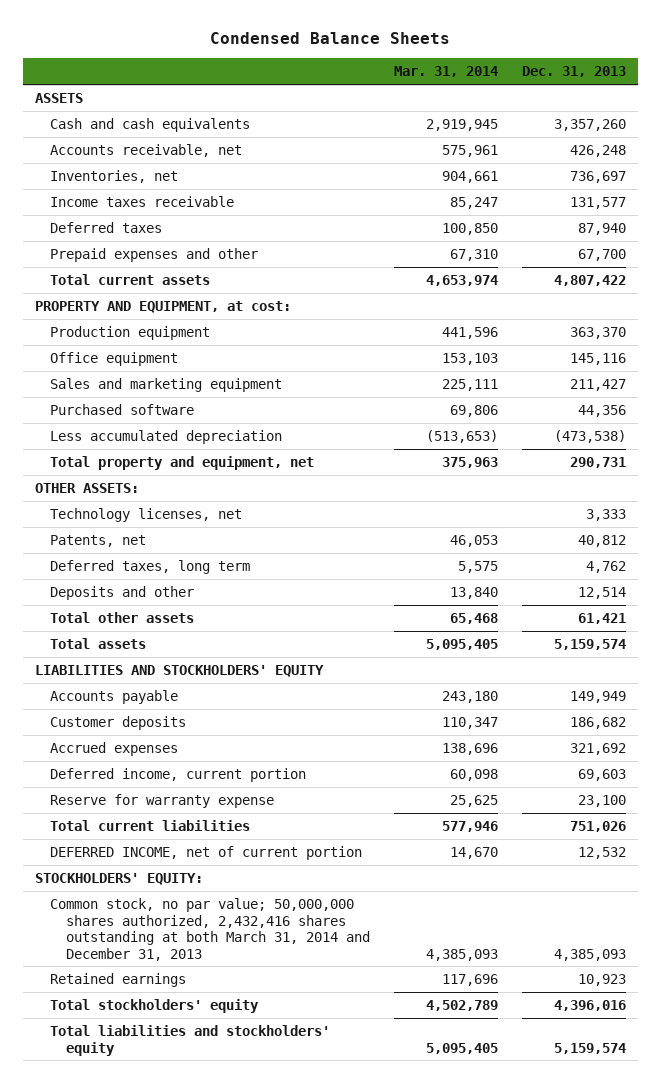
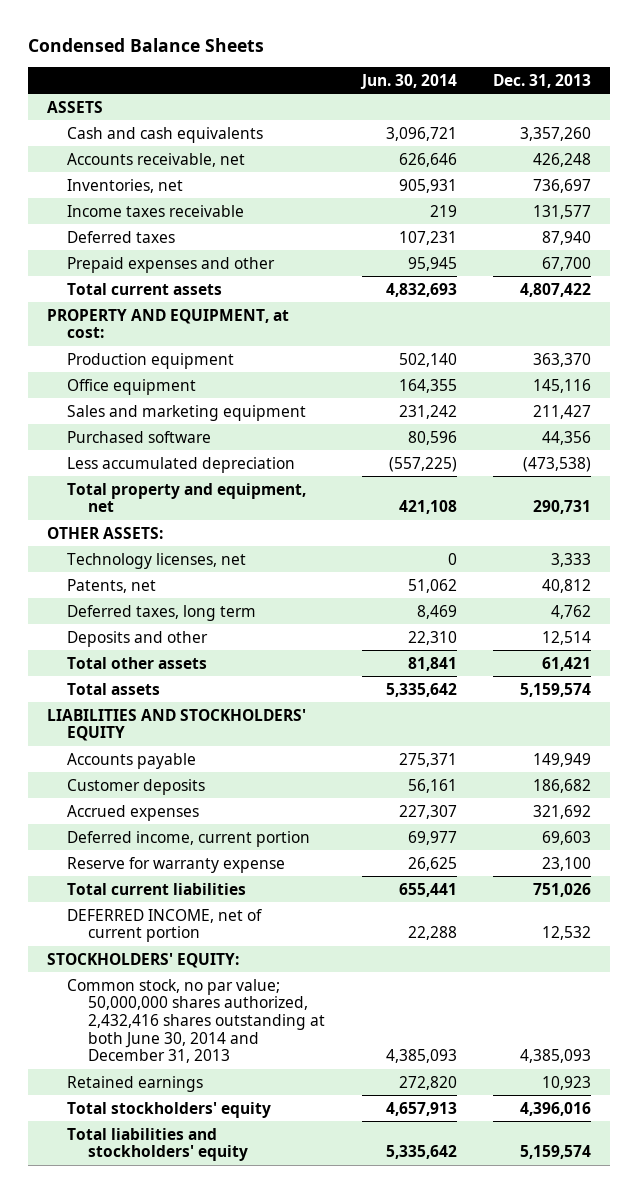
[393,66,498,78] Mar. 31, 2014 -> none
none -> [359,73,457,89] Jun. 30, 2014
[50,897,371,961] Common stock, no par value; 50,000,000 shares authorized, 2,432,416 shares outstanding at both March 31, 2014 and December 31, 2013 -> [67,978,325,1064] Common stock, no par value; 50,000,000 shares authorized, 2,432,416 shares outstanding at both June 30, 2014 and December 31, 2013

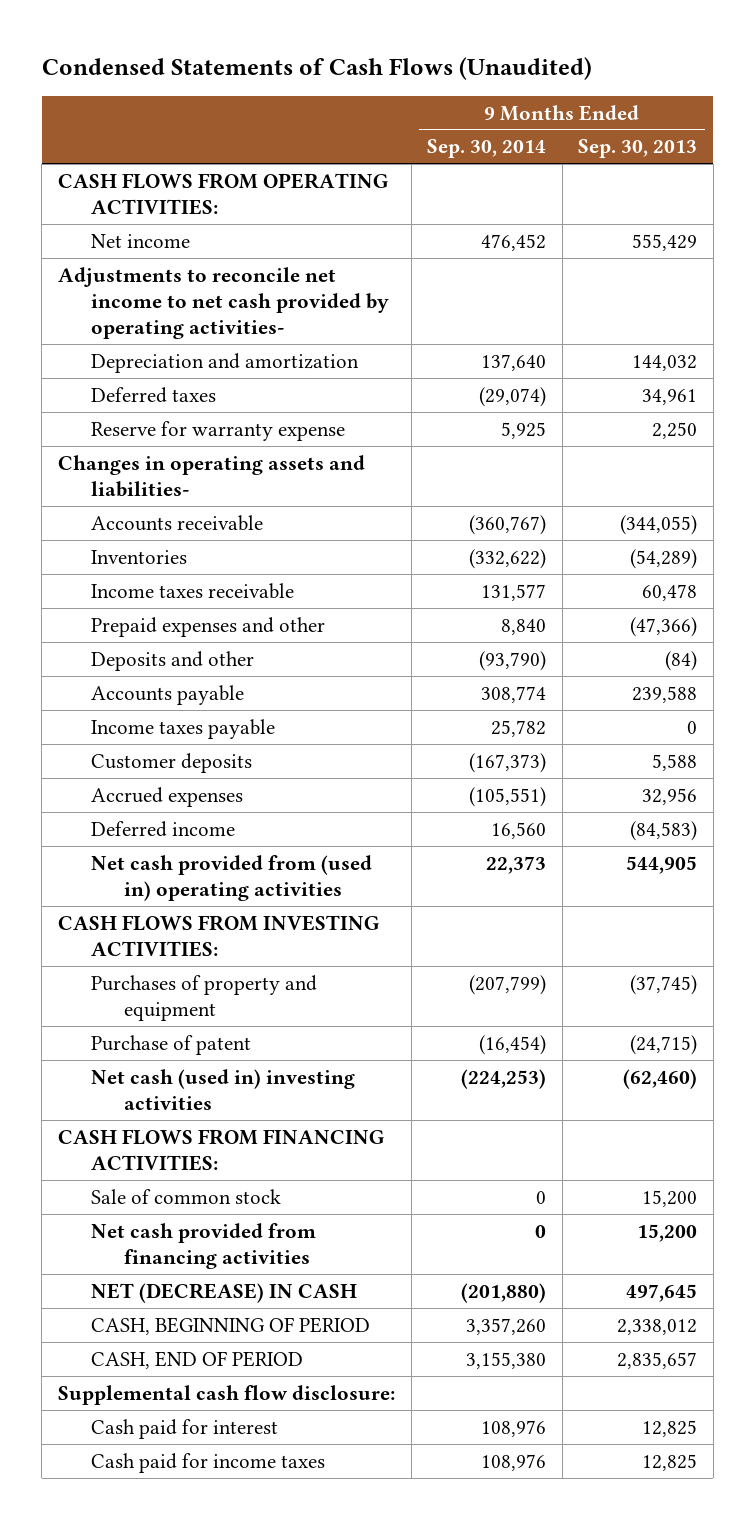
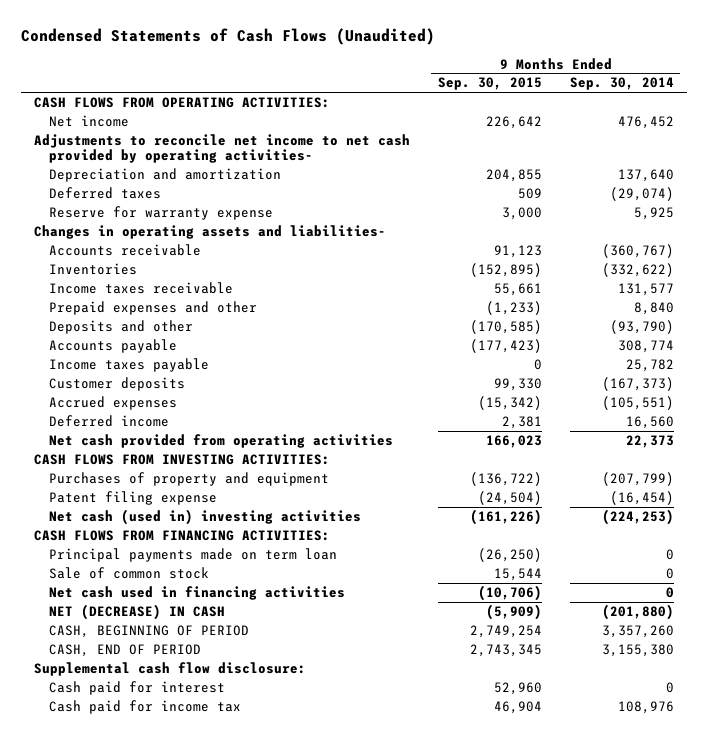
[578,139,698,159] Sep. 30, 2013 -> none
none -> [437,77,542,91] Sep. 30, 2015
[91,854,373,901] Net cash provided from (used in) operating activities -> [49,434,394,449] Net cash provided from operating activities
[91,1034,252,1055] Purchase of patent -> [49,491,218,506] Patent filing expense
none -> [49,548,338,563] Principal payments made on term loan
[91,1222,317,1269] Net cash provided from financing activities -> [49,586,346,601] Net cash used in financing activities
[481,1419,547,1437] 108,976 -> [665,682,674,694] 0
[91,1452,326,1473] Cash paid for income taxes -> [49,700,242,715] Cash paid for income tax

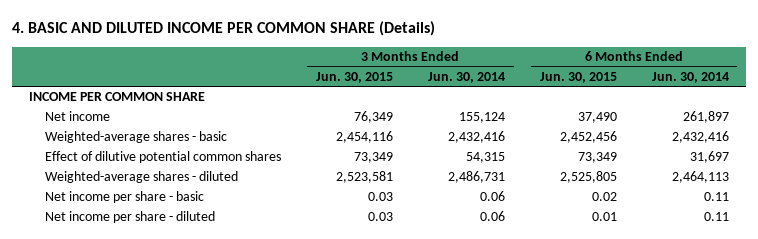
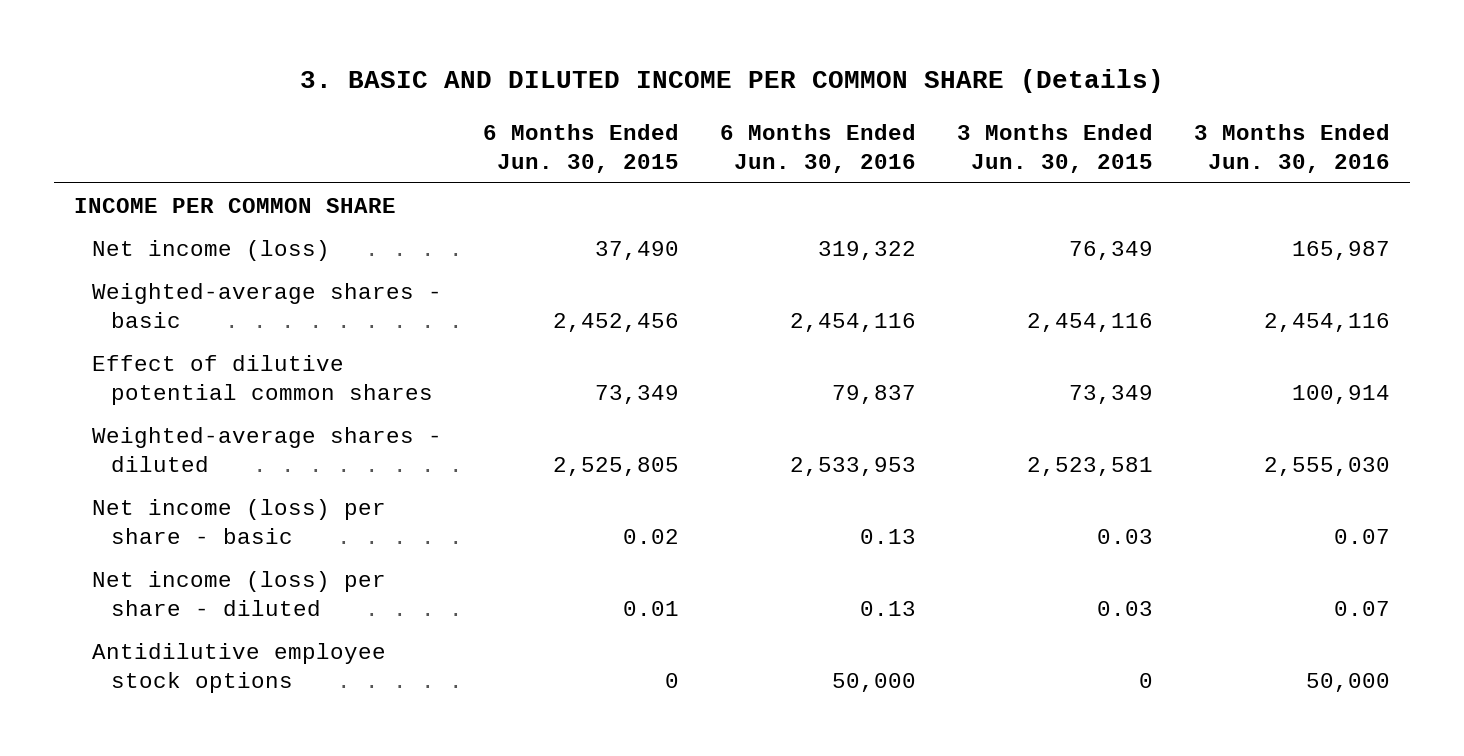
[11,21,435,37] 4. BASIC AND DILUTED INCOME PER COMMON SHARE (Details) -> [299,69,1164,94] 3. BASIC AND DILUTED INCOME PER COMMON SHARE (Details)
[427,71,505,83] Jun. 30, 2014 -> none
[651,71,729,83] Jun. 30, 2014 -> none
none -> [720,123,917,173] 6 Months Ended Jun. 30, 2016
none -> [1193,123,1390,173] 3 Months Ended Jun. 30, 2016
[44,111,110,122] Net income -> [92,239,331,261] Net income (loss)
[44,191,204,204] Net income per share - basic -> [92,498,387,545] Net income (loss) per share - basic
[44,211,215,224] Net income per share - diluted -> [92,570,387,617] Net income (loss) per share - diluted
none -> [92,642,387,694] Antidilutive employee stock options

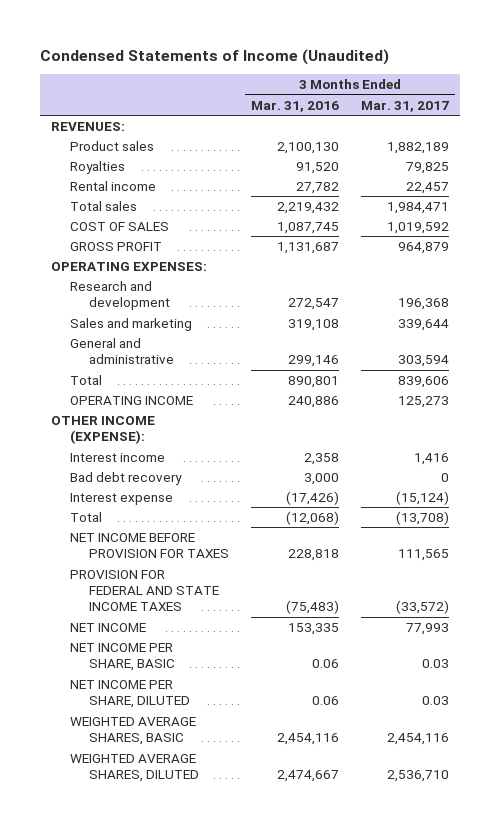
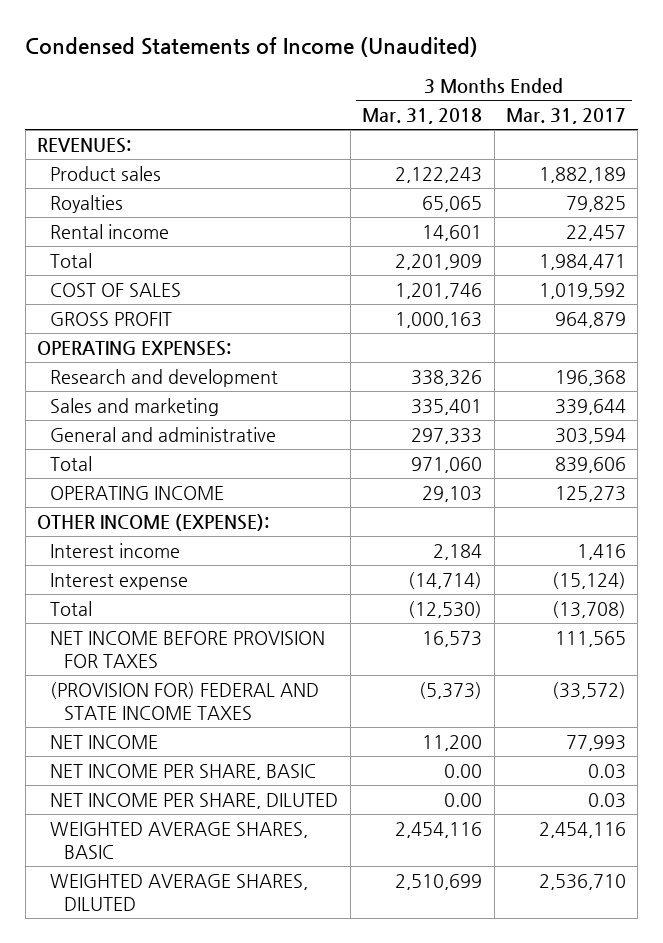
[250,100,339,112] Mar. 31, 2016 -> none
none -> [362,108,483,125] Mar. 31, 2018
[69,201,137,212] Total sales -> [50,252,93,268] Total
[69,472,182,486] Bad debt recovery -> none
[69,570,219,612] PROVISION FOR FEDERAL AND STATE INCOME TAXES -> [50,681,320,721] (PROVISION FOR) FEDERAL AND STATE INCOME TAXES

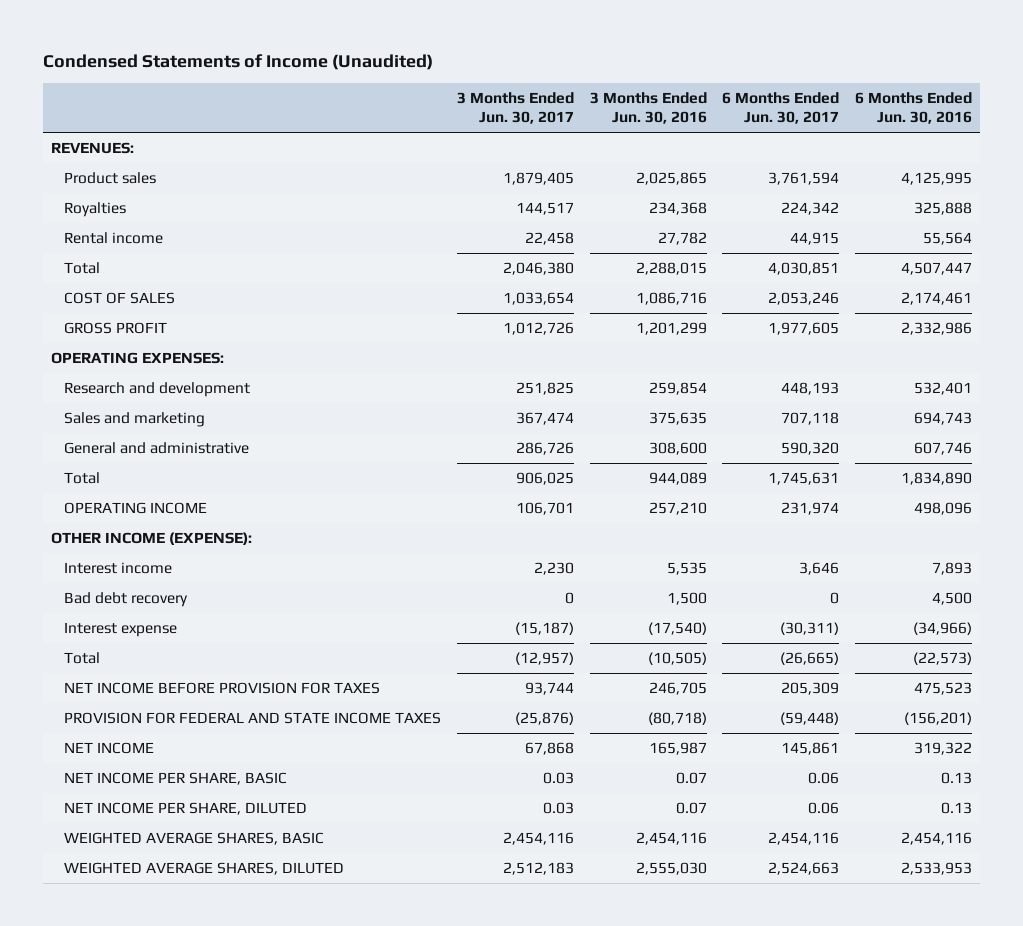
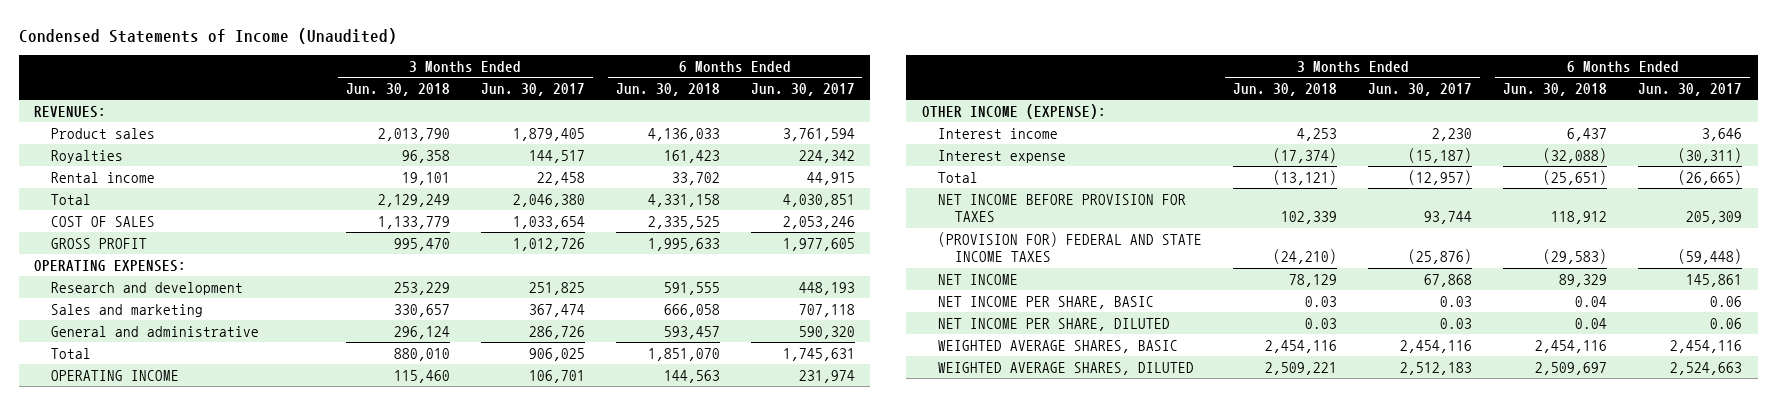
[589,91,707,125] 3 Months Ended Jun. 30, 2016 -> none
[855,91,973,125] 6 Months Ended Jun. 30, 2016 -> none
none -> [345,82,450,96] Jun. 30, 2018
none -> [615,82,720,96] Jun. 30, 2018
[64,592,189,608] Bad debt recovery -> none
[64,712,442,725] PROVISION FOR FEDERAL AND STATE INCOME TAXES -> [938,231,1203,263] (PROVISION FOR) FEDERAL AND STATE INCOME TAXES

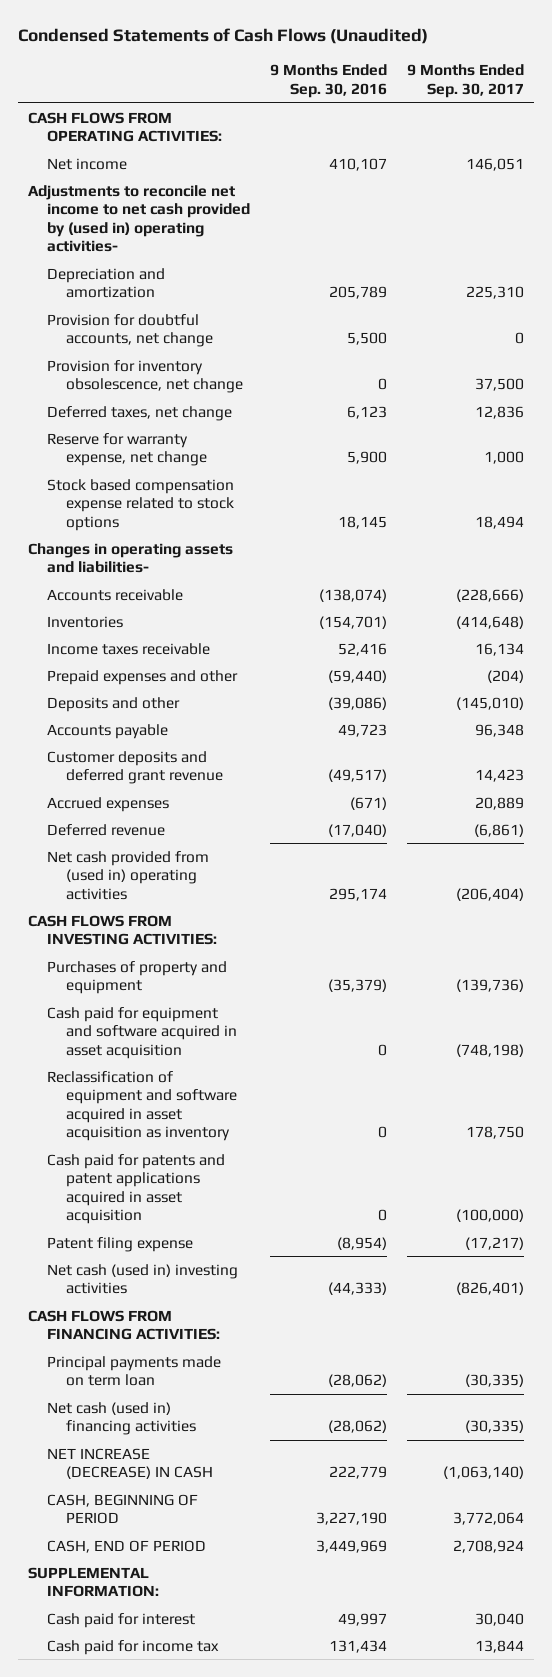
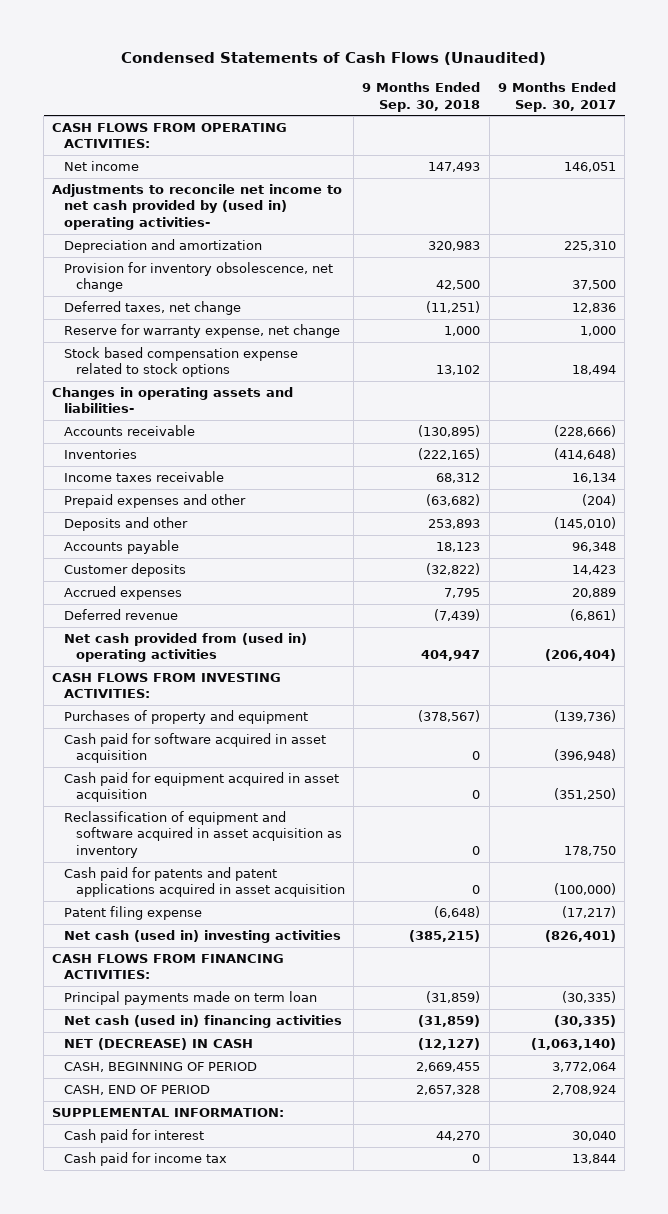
[269,64,387,98] 9 Months Ended Sep. 30, 2016 -> none
none -> [362,82,481,112] 9 Months Ended Sep. 30, 2018
[46,313,213,348] Provision for doubtful accounts, net change -> none
[46,750,223,785] Customer deposits and deferred grant revenue -> [64,563,187,578] Customer deposits
[46,1006,237,1059] Cash paid for equipment and software acquired in asset acquisition -> [64,733,327,764] Cash paid for software acquired in asset acquisition
[455,1043,524,1057] (748,198) -> [553,749,616,762] (396,948)
none -> [64,772,340,803] Cash paid for equipment acquired in asset acquisition
[46,1447,213,1480] NET INCREASE (DECREASE) IN CASH -> [64,1038,254,1051] NET (DECREASE) IN CASH

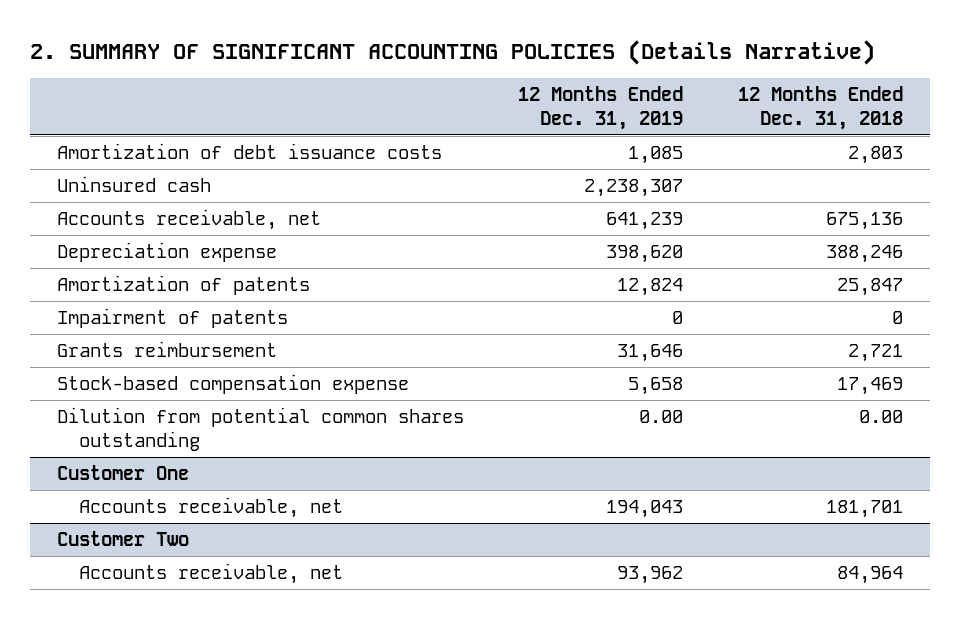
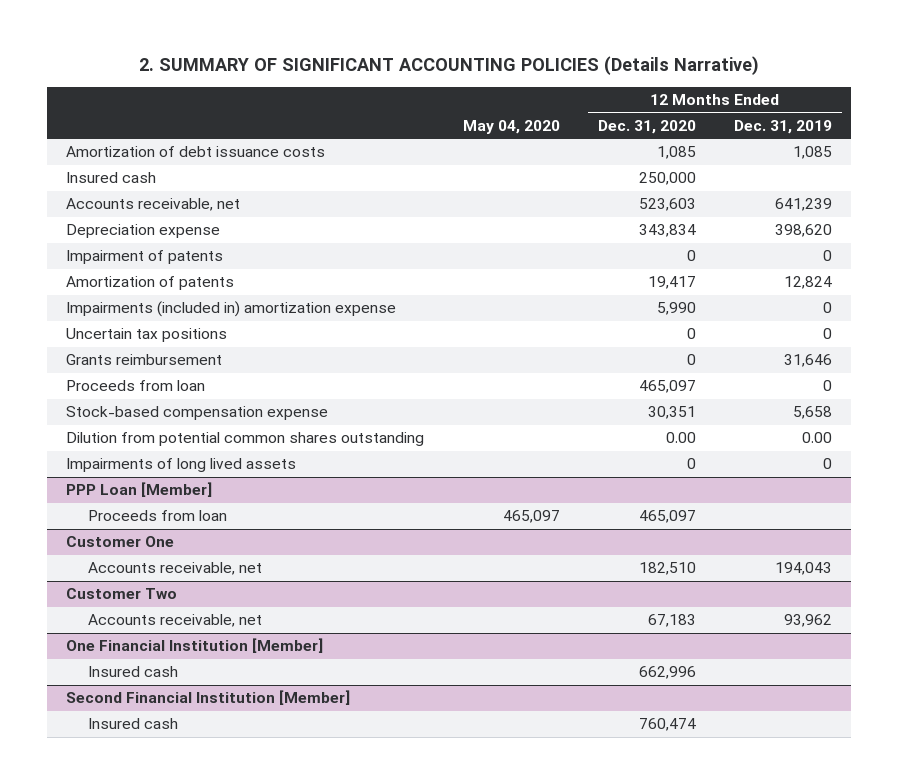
[737,85,903,130] 12 Months Ended Dec. 31, 2018 -> none
none -> [462,119,560,134] May 04, 2020
none -> [597,119,696,134] Dec. 31, 2020
[57,175,212,192] Uninsured cash -> none
none -> [66,172,157,184] Insured cash
[57,274,311,295] Amortization of patents -> [66,276,235,291] Amortization of patents
none -> [66,301,397,318] Impairments (included in) amortization expense
none -> [66,328,228,343] Uncertain tax positions
none -> [66,380,206,392] Proceeds from loan
none -> [66,458,297,473] Impairments of long lived assets
none -> [66,482,213,498] PPP Loan [Member]
none -> [88,510,228,522] Proceeds from loan
none -> [66,638,324,654] One Financial Institution [Member]
none -> [88,666,179,678] Insured cash
none -> [66,690,351,706] Second Financial Institution [Member]
none -> [88,718,179,730] Insured cash

